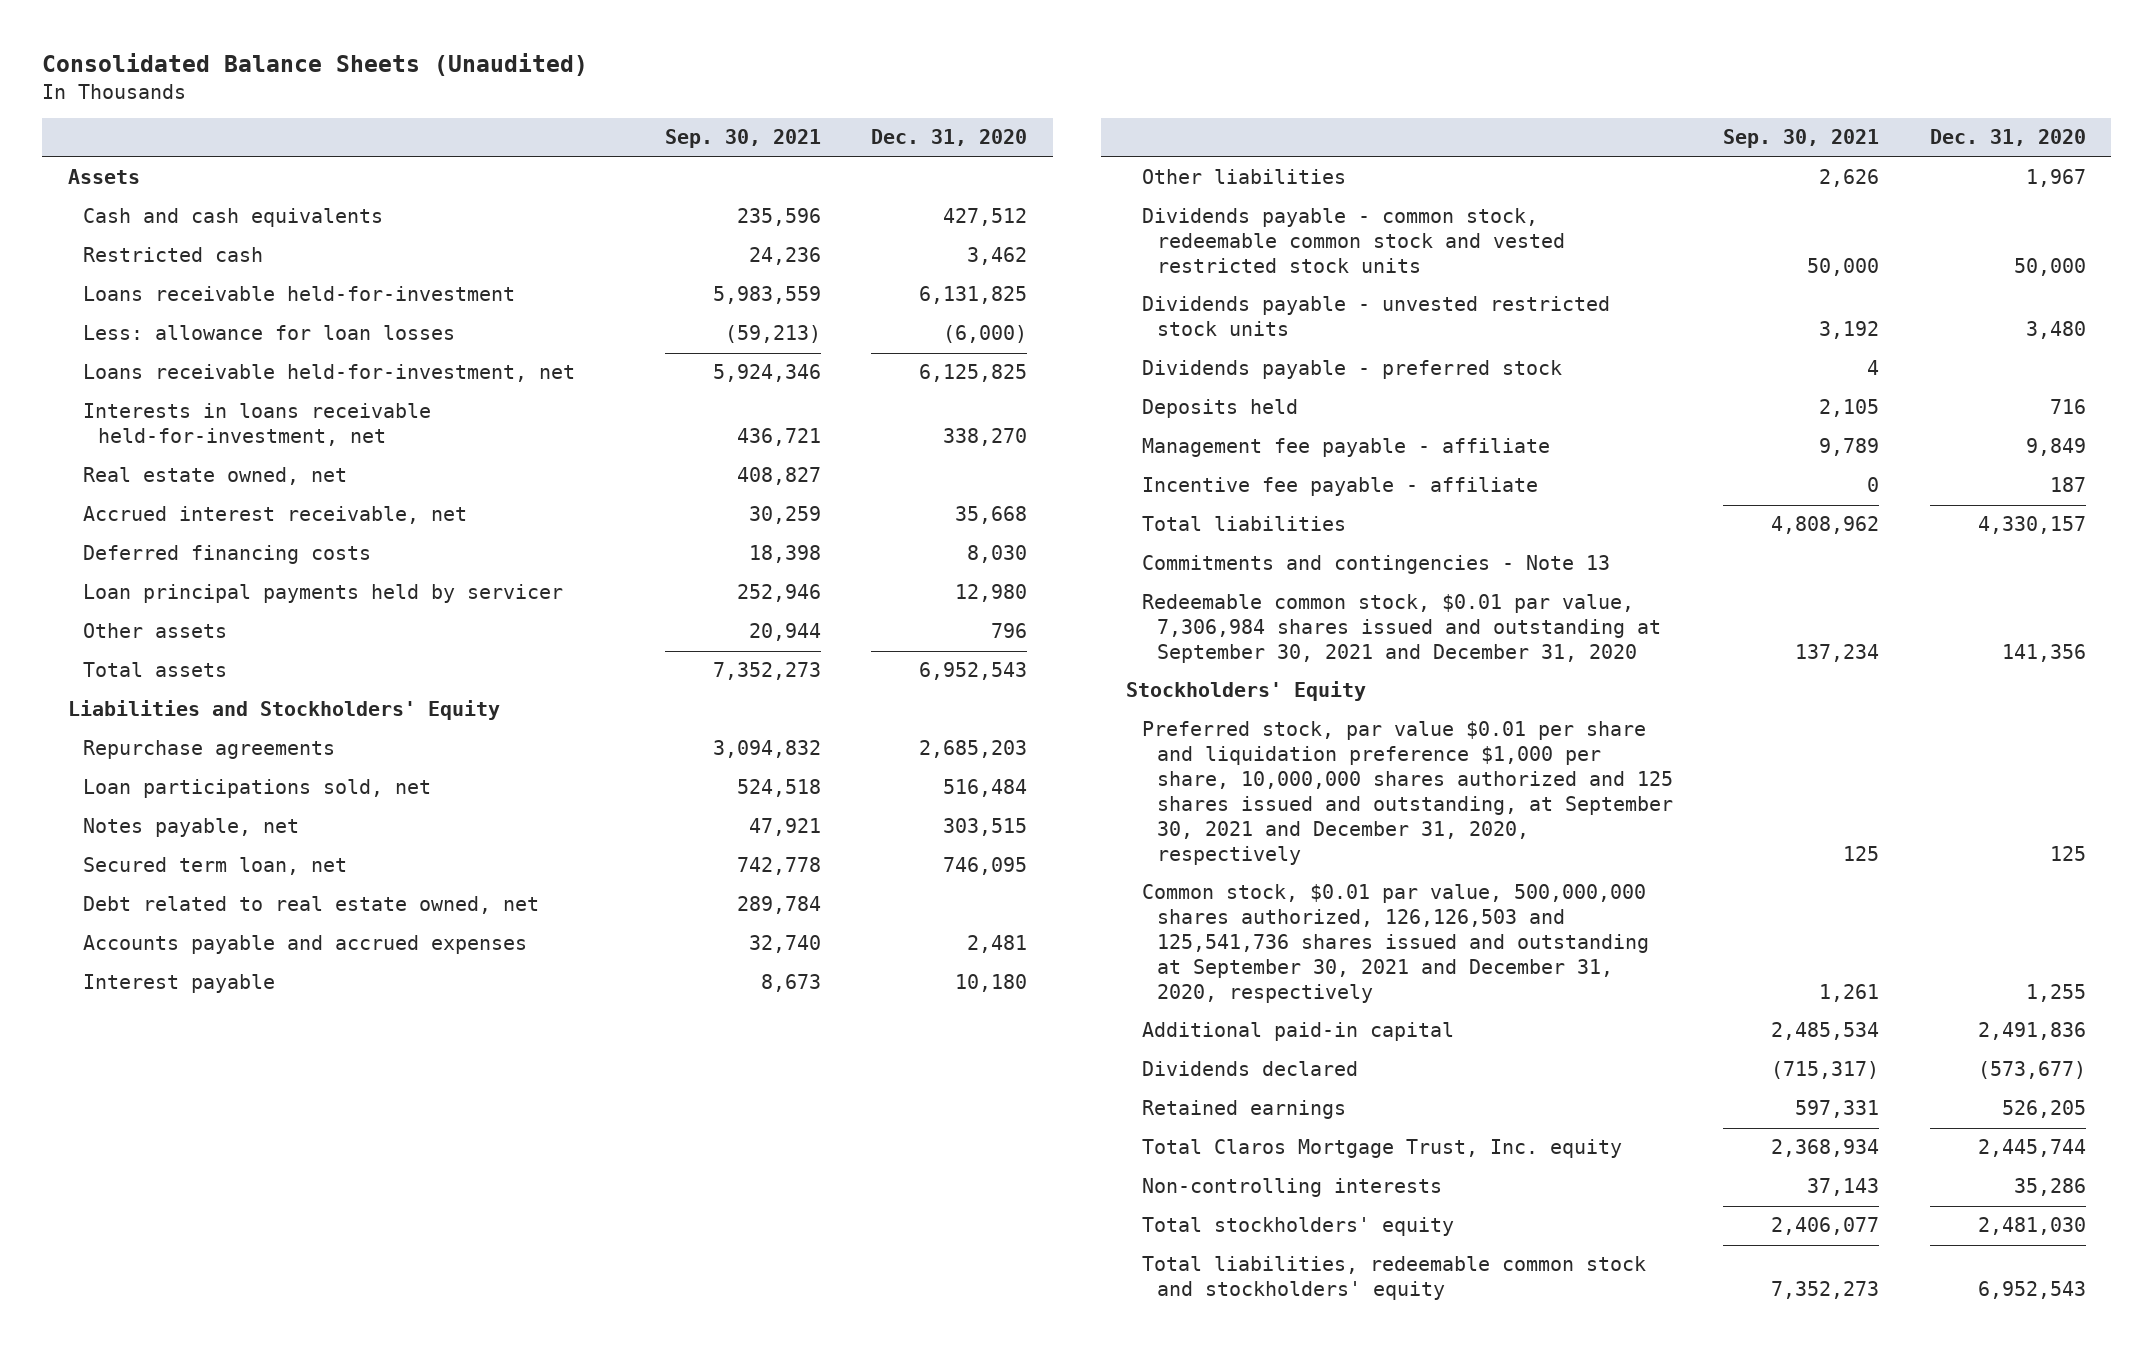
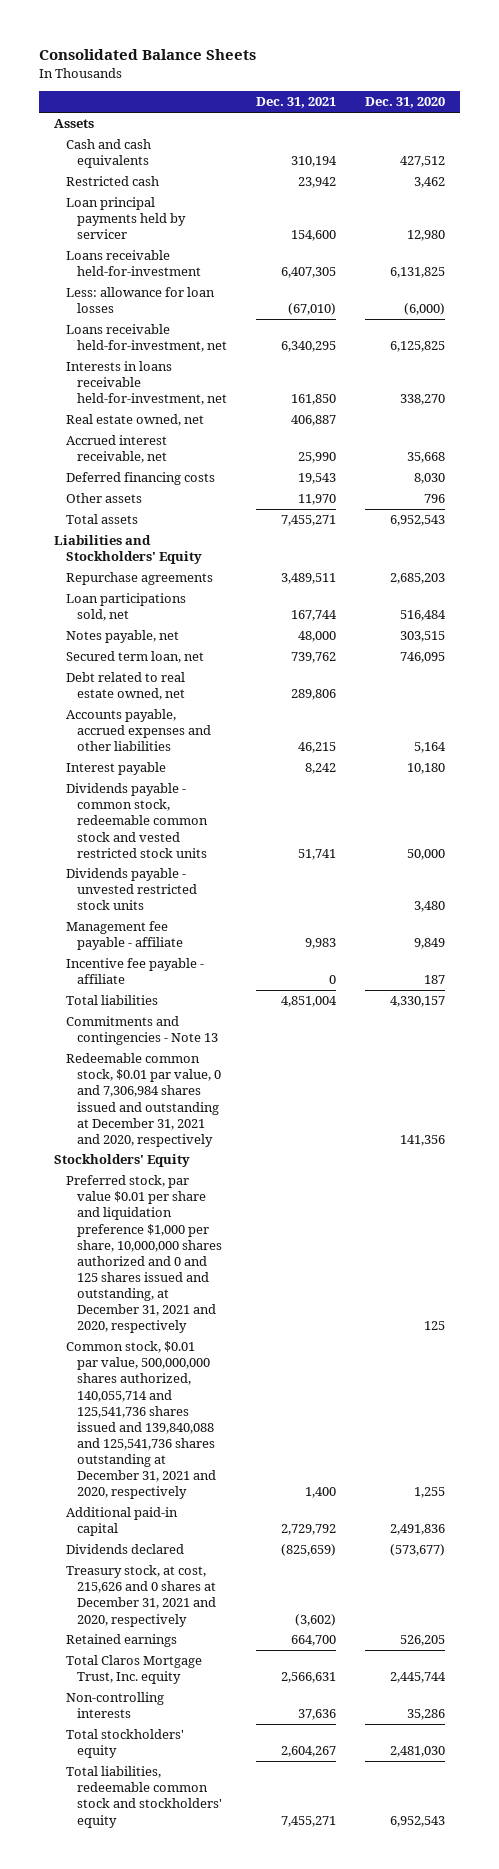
[42,53,589,77] Consolidated Balance Sheets (Unaudited) -> [39,48,257,60] Consolidated Balance Sheets
[664,129,821,149] Sep. 30, 2021 -> none
none -> [256,97,337,109] Dec. 31, 2021
[82,584,563,604] Loan principal payments held by servicer -> [65,197,187,240] Loan principal payments held by servicer
[82,935,527,955] Accounts payable and accrued expenses -> [65,709,212,752] Accounts payable, accrued expenses and other liabilities
[967,935,1028,954] 2,481 -> [414,742,447,754] 5,164
[1141,169,1346,185] Other liabilities -> none
[1141,360,1562,380] Dividends payable - preferred stock -> none
[1141,399,1298,419] Deposits held -> none
[1141,594,1661,664] Redeemable common stock, $0.01 par value, 7,306,984 shares issued and outstanding at September 30, 2021 and December 31, 2020 -> [65,1053,222,1147] Redeemable common stock, $0.01 par value, 0 and 7,306,984 shares issued and outstanding at December 31, 2021 and 2020, respectively
[1141,721,1673,865] Preferred stock, par value $0.01 per share and liquidation preference $1,000 per share, 10,000,000 shares authorized and 125 shares issued and outstanding, at September 30, 2021 and December 31, 2020, respectively -> [65,1175,223,1333] Preferred stock, par value $0.01 per share and liquidation preference $1,000 per share, 10,000,000 shares authorized and 0 and 125 shares issued and outstanding, at December 31, 2021 and 2020, respectively
[1141,884,1649,1003] Common stock, $0.01 par value, 500,000,000 shares authorized, 126,126,503 and 125,541,736 shares issued and outstanding at September 30, 2021 and December 31, 2020, respectively -> [65,1341,217,1499] Common stock, $0.01 par value, 500,000,000 shares authorized, 140,055,714 and 125,541,736 shares issued and 139,840,088 and 125,541,736 shares outstanding at December 31, 2021 and 2020, respectively
none -> [65,1565,217,1627] Treasury stock, at cost, 215,626 and 0 shares at December 31, 2021 and 2020, respectively

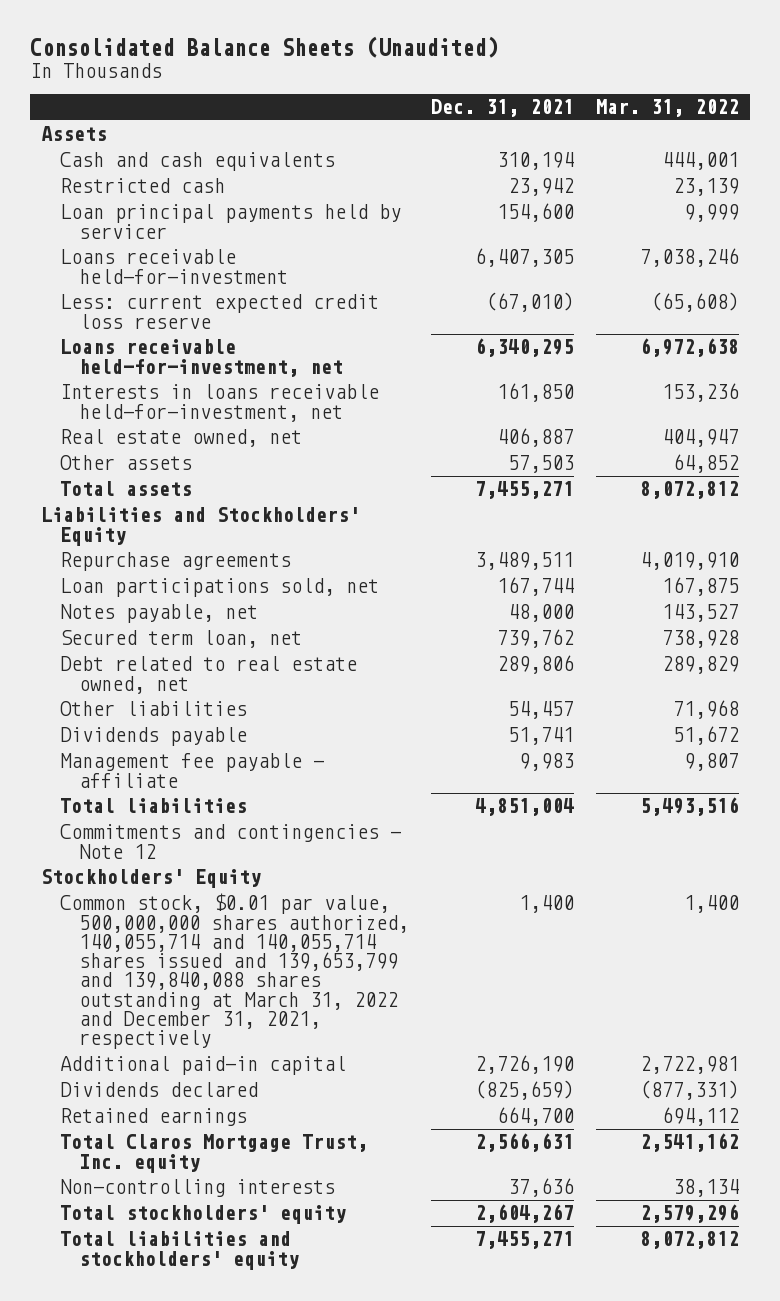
[39,48,257,60] Consolidated Balance Sheets -> [30,35,499,58] Consolidated Balance Sheets (Unaudited)
[365,97,446,109] Dec. 31, 2020 -> none
none -> [595,99,739,118] Mar. 31, 2022
[65,287,215,314] Less: allowance for loan losses -> [60,294,380,329] Less: current expected credit loss reserve
[65,435,168,464] Accrued interest receivable, net -> none
[65,472,215,486] Deferred financing costs -> none
[298,494,337,506] 11,970 -> [508,455,575,474] 57,503
[65,709,212,752] Accounts payable, accrued expenses and other liabilities -> none
[65,762,166,776] Interest payable -> none
[65,868,198,911] Dividends payable - unvested restricted stock units -> none
none -> [60,701,248,717] Other liabilities
[65,783,209,858] Dividends payable - common stock, redeemable common stock and vested restricted stock units -> [60,727,248,747] Dividends payable
[65,958,204,985] Incentive fee payable - affiliate -> none
[65,1053,222,1147] Redeemable common stock, $0.01 par value, 0 and 7,306,984 shares issued and outstanding at December 31, 2021 and 2020, respectively -> none
[65,1016,219,1046] Commitments and contingencies - Note 13 -> [60,824,402,859] Commitments and contingencies - Note 12
[65,1175,223,1333] Preferred stock, par value $0.01 per share and liquidation preference $1,000 per share, 10,000,000 shares authorized and 0 and 125 shares issued and outstanding, at December 31, 2021 and 2020, respectively -> none
[65,1341,217,1499] Common stock, $0.01 par value, 500,000,000 shares authorized, 140,055,714 and 125,541,736 shares issued and 139,840,088 and 125,541,736 shares outstanding at December 31, 2021 and 2020, respectively -> [60,893,410,1050] Common stock, $0.01 par value, 500,000,000 shares authorized, 140,055,714 and 140,055,714 shares issued and 139,653,799 and 139,840,088 shares outstanding at March 31, 2022 and December 31, 2021, respectively
[281,1524,337,1536] 2,729,792 -> [475,1055,575,1075] 2,726,190
[65,1565,217,1627] Treasury stock, at cost, 215,626 and 0 shares at December 31, 2021 and 2020, respectively -> none
[65,1766,223,1828] Total liabilities, redeemable common stock and stockholders' equity -> [60,1231,300,1270] Total liabilities and stockholders' equity

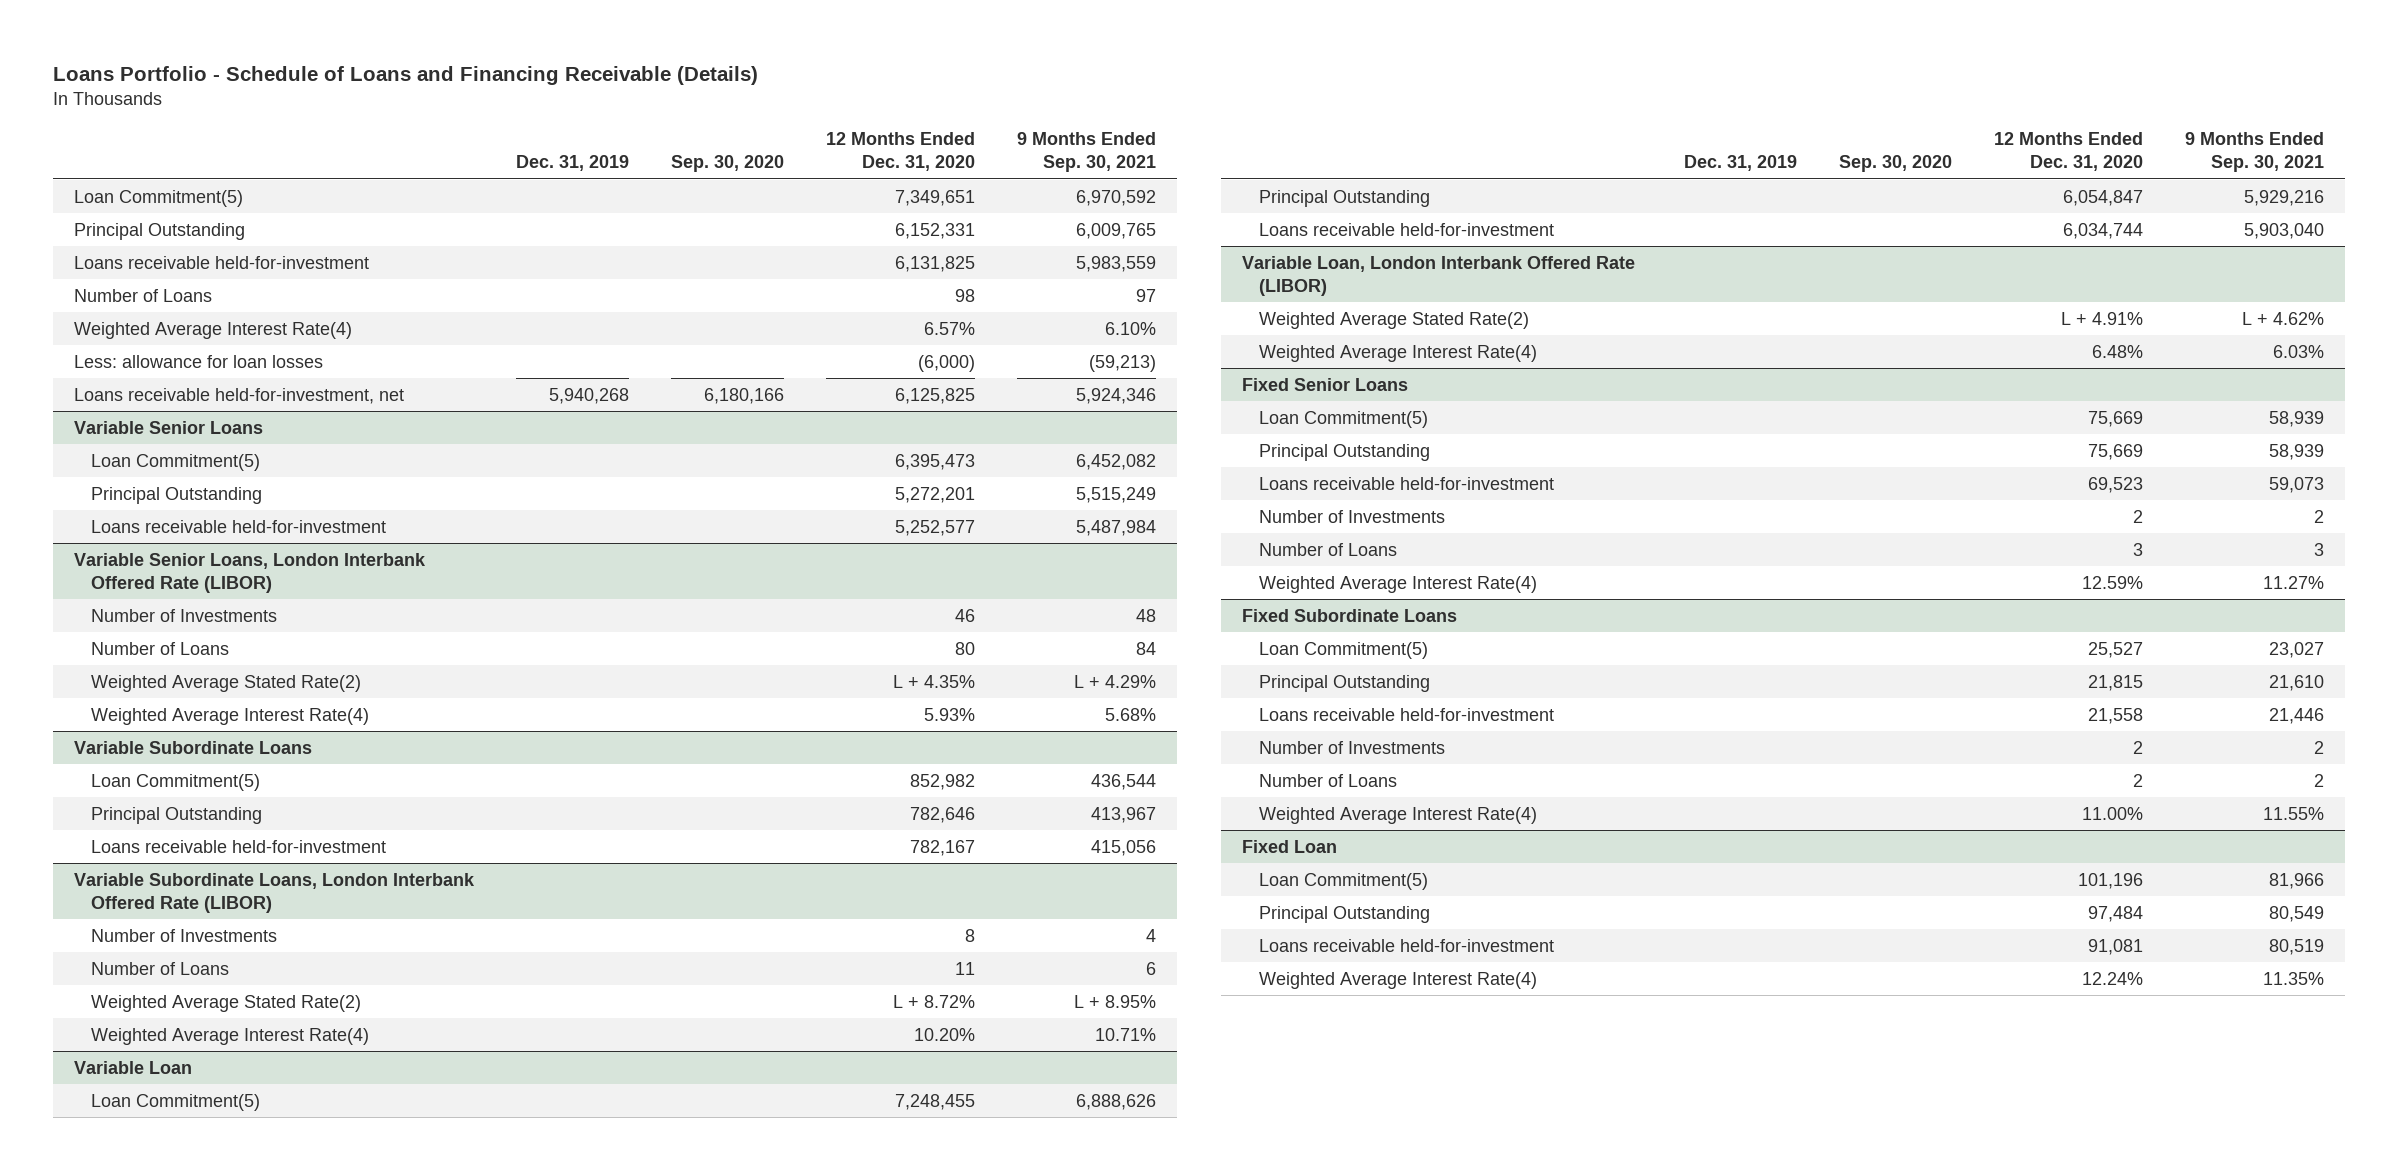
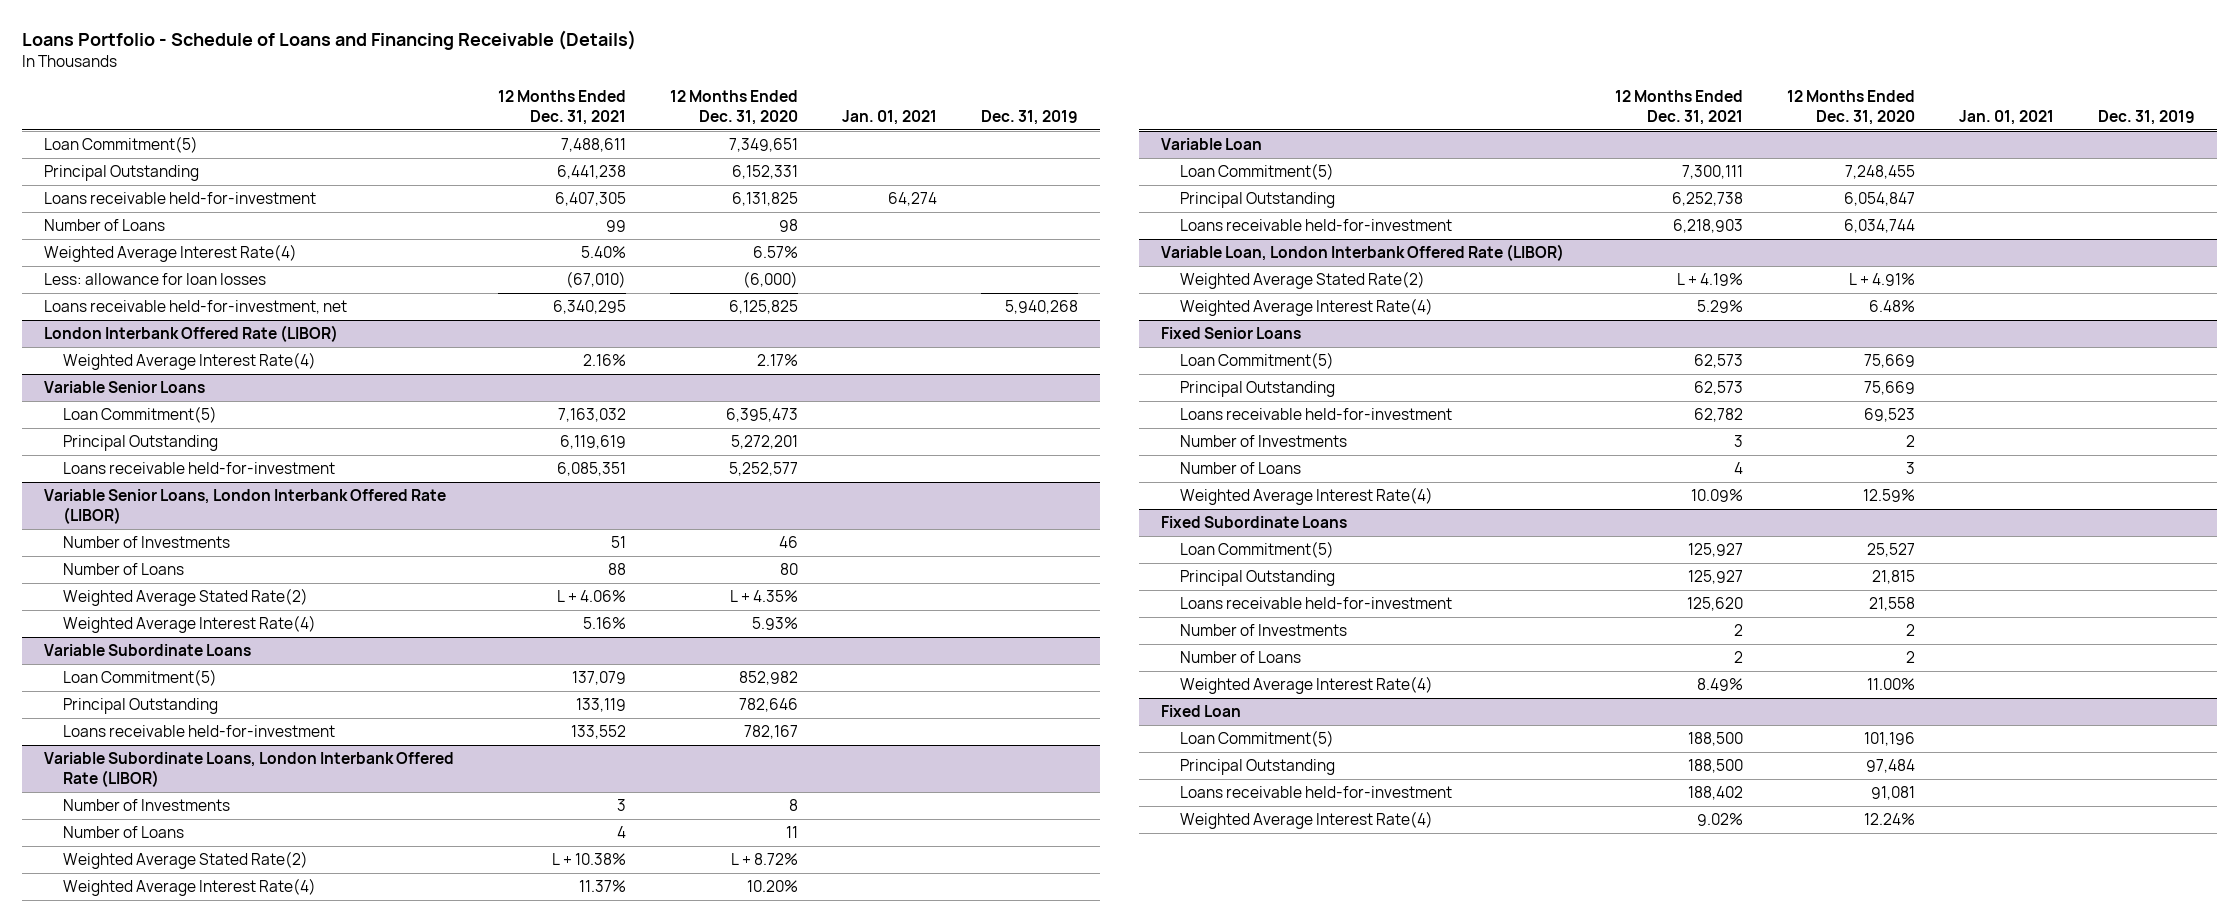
[670,155,784,173] Sep. 30, 2020 -> none
[1016,132,1156,173] 9 Months Ended Sep. 30, 2021 -> none
none -> [497,90,626,125] 12 Months Ended Dec. 31, 2021
none -> [841,109,937,125] Jan. 01, 2021
none -> [43,325,338,343] London Interbank Offered Rate (LIBOR)
none -> [62,352,316,371] Weighted Average Interest Rate(4)

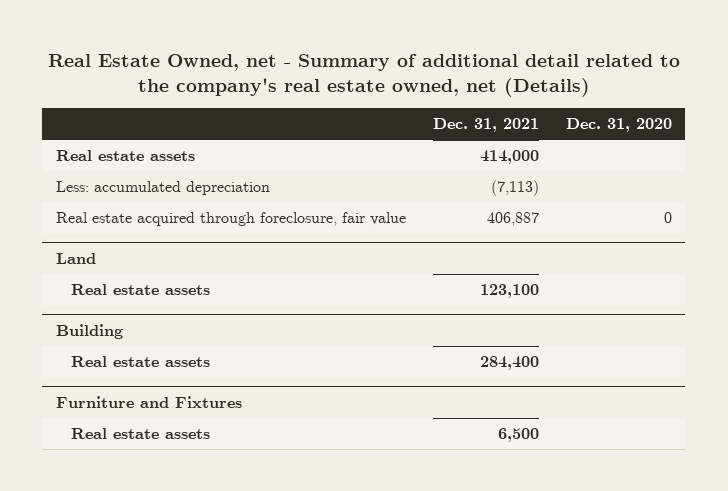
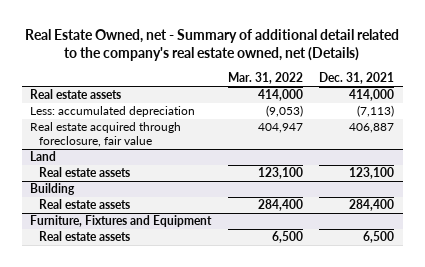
[565,117,672,132] Dec. 31, 2020 -> none
none -> [227,72,303,85] Mar. 31, 2022
[55,395,242,408] Furniture and Fixtures -> [30,215,213,228] Furniture, Fixtures and Equipment

